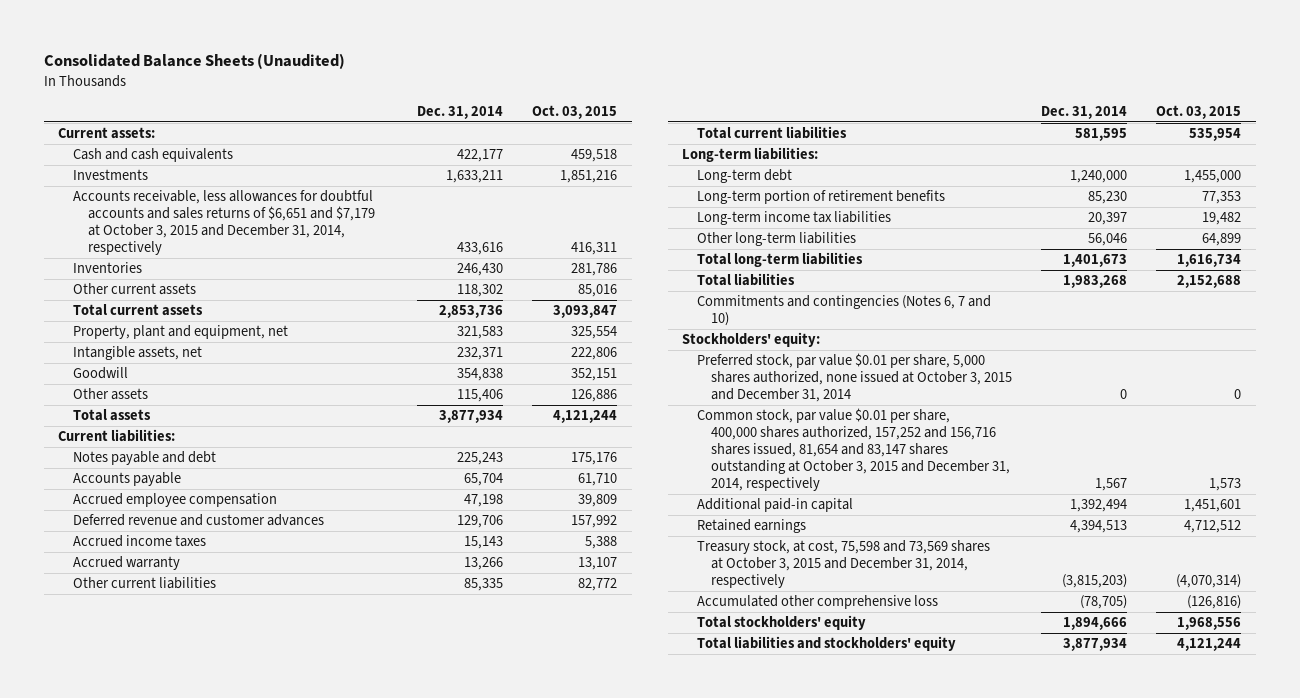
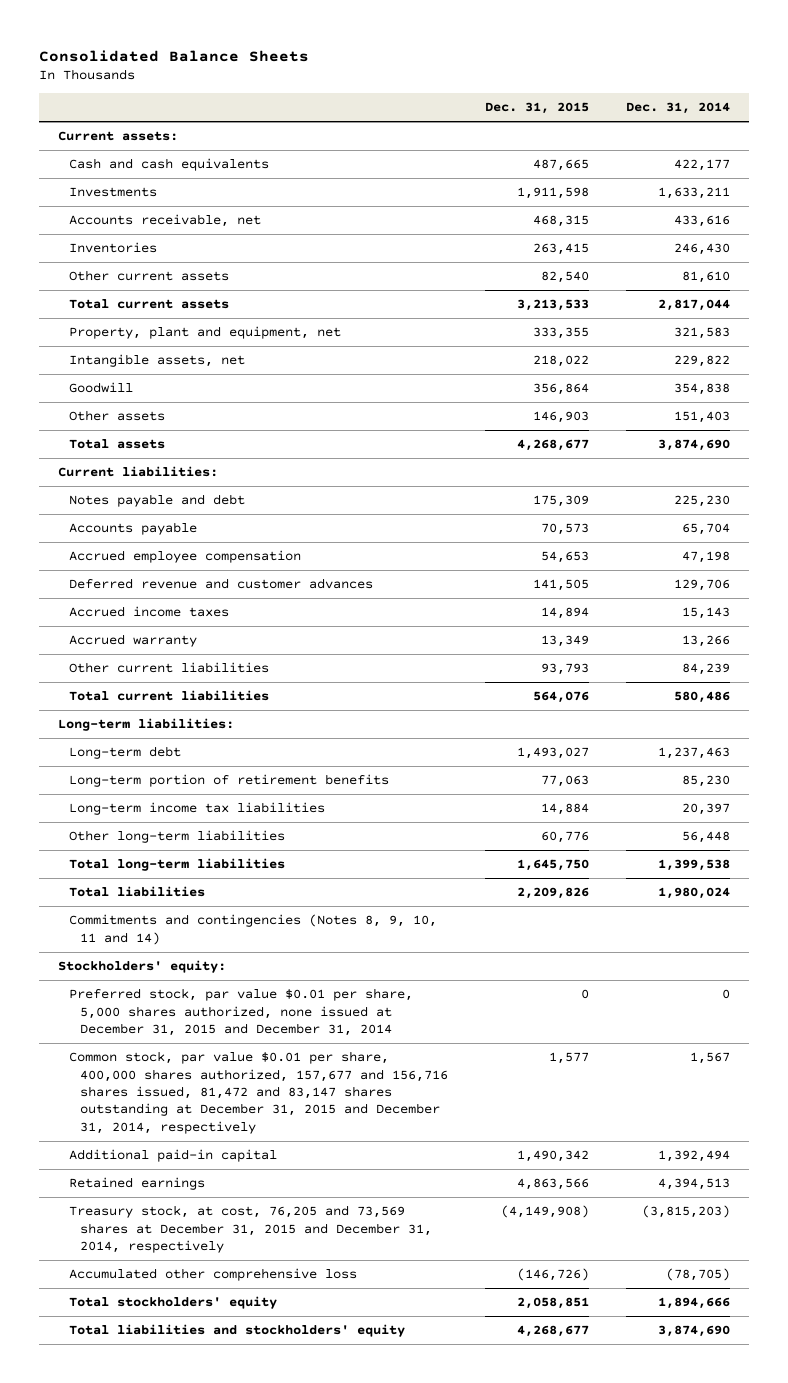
[44,53,346,70] Consolidated Balance Sheets (Unaudited) -> [38,49,309,62] Consolidated Balance Sheets
[532,104,618,119] Oct. 03, 2015 -> none
none -> [485,102,590,115] Dec. 31, 2015
[73,190,375,256] Accounts receivable, less allowances for doubtful accounts and sales returns of $6,651 and $7,179 at October 3, 2015 and December 31, 2014, respectively -> [68,214,261,228] Accounts receivable, net
[457,284,504,298] 118,302 -> [682,271,731,284] 81,610
[439,305,504,319] 2,853,736 -> [658,299,731,312] 2,817,044
[457,347,504,361] 232,371 -> [674,355,731,368] 229,822
[457,389,504,403] 115,406 -> [674,411,731,424] 151,403
[439,410,504,424] 3,877,934 -> [658,439,731,452] 3,874,690
[457,452,504,466] 225,243 -> [674,495,731,508] 225,230
[464,578,504,592] 85,335 -> [682,663,731,676] 84,239
[1075,128,1128,142] 581,595 -> [674,691,731,704] 580,486
[1070,170,1128,184] 1,240,000 -> [658,747,731,760] 1,237,463
[1088,233,1128,247] 56,046 -> [682,831,731,844] 56,448
[1063,254,1128,268] 1,401,673 -> [658,859,731,872] 1,399,538
[1063,275,1128,289] 1,983,268 -> [658,887,731,900] 1,980,024
[696,295,991,327] Commitments and contingencies (Notes 6, 7 and 10) -> [68,914,437,945] Commitments and contingencies (Notes 8, 9, 10, 11 and 14)
[696,353,1013,403] Preferred stock, par value $0.01 per share, 5,000 shares authorized, none issued at October 3, 2015 and December 31, 2014 -> [68,988,413,1037] Preferred stock, par value $0.01 per share, 5,000 shares authorized, none issued at December 31, 2015 and December 31, 2014
[696,408,1011,492] Common stock, par value $0.01 per share, 400,000 shares authorized, 157,252 and 156,716 shares issued, 81,654 and 83,147 shares outstanding at October 3, 2015 and December 31, 2014, respectively -> [68,1051,448,1134] Common stock, par value $0.01 per share, 400,000 shares authorized, 157,677 and 156,716 shares issued, 81,472 and 83,147 shares outstanding at December 31, 2015 and December 31, 2014, respectively
[696,540,990,589] Treasury stock, at cost, 75,598 and 73,569 shares at October 3, 2015 and December 31, 2014, respectively -> [68,1205,432,1254] Treasury stock, at cost, 76,205 and 73,569 shares at December 31, 2015 and December 31, 2014, respectively
[1063,638,1128,652] 3,877,934 -> [658,1325,731,1338] 3,874,690

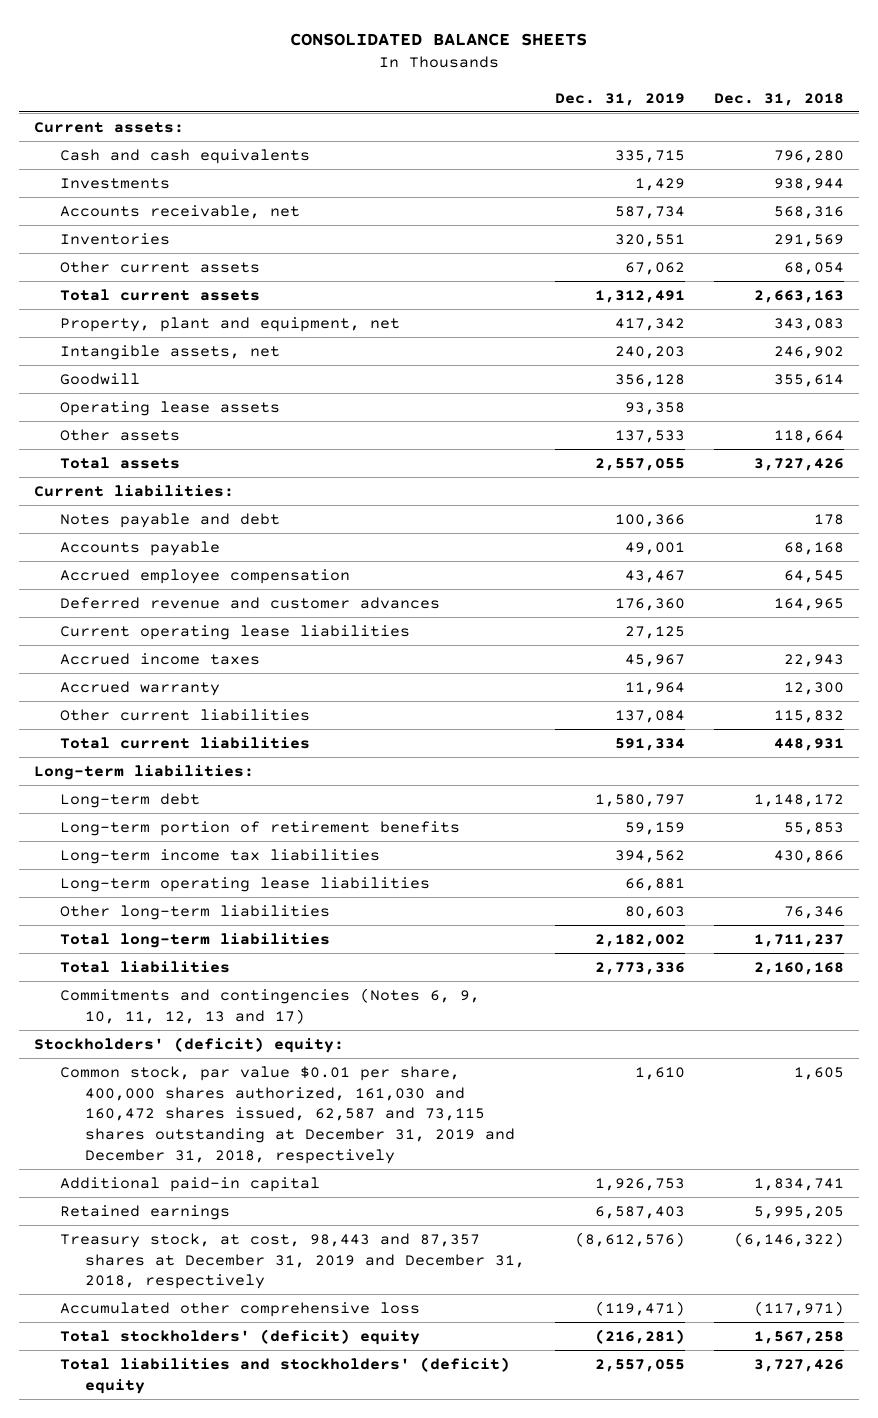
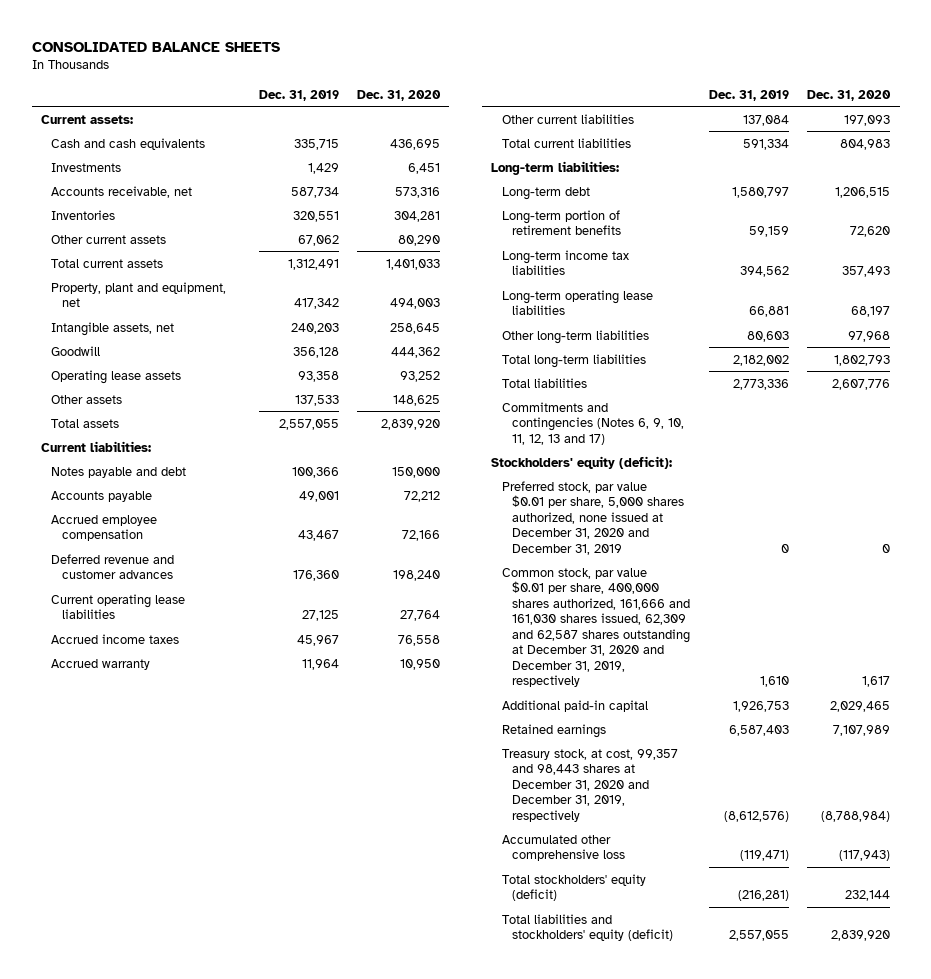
[714,92,845,106] Dec. 31, 2018 -> none
none -> [357,89,442,101] Dec. 31, 2020
[33,1036,344,1053] Stockholders' (deficit) equity: -> [491,455,673,469] Stockholders' equity (deficit):
none -> [501,480,685,555] Preferred stock, par value $0.01 per share, 5,000 shares authorized, none issued at December 31, 2020 and December 31, 2019
[59,1065,516,1164] Common stock, par value $0.01 per share, 400,000 shares authorized, 161,030 and 160,472 shares issued, 62,587 and 73,115 shares outstanding at December 31, 2019 and December 31, 2018, respectively -> [501,567,691,688] Common stock, par value $0.01 per share, 400,000 shares authorized, 161,666 and 161,030 shares issued, 62,309 and 62,587 shares outstanding at December 31, 2020 and December 31, 2019, respectively
[59,1232,526,1290] Treasury stock, at cost, 98,443 and 87,357 shares at December 31, 2019 and December 31, 2018, respectively -> [501,748,678,822] Treasury stock, at cost, 99,357 and 98,443 shares at December 31, 2020 and December 31, 2019, respectively
[59,1328,420,1345] Total stockholders' (deficit) equity -> [501,873,646,902] Total stockholders' equity (deficit)
[59,1356,510,1394] Total liabilities and stockholders' (deficit) equity -> [501,913,674,942] Total liabilities and stockholders' equity (deficit)

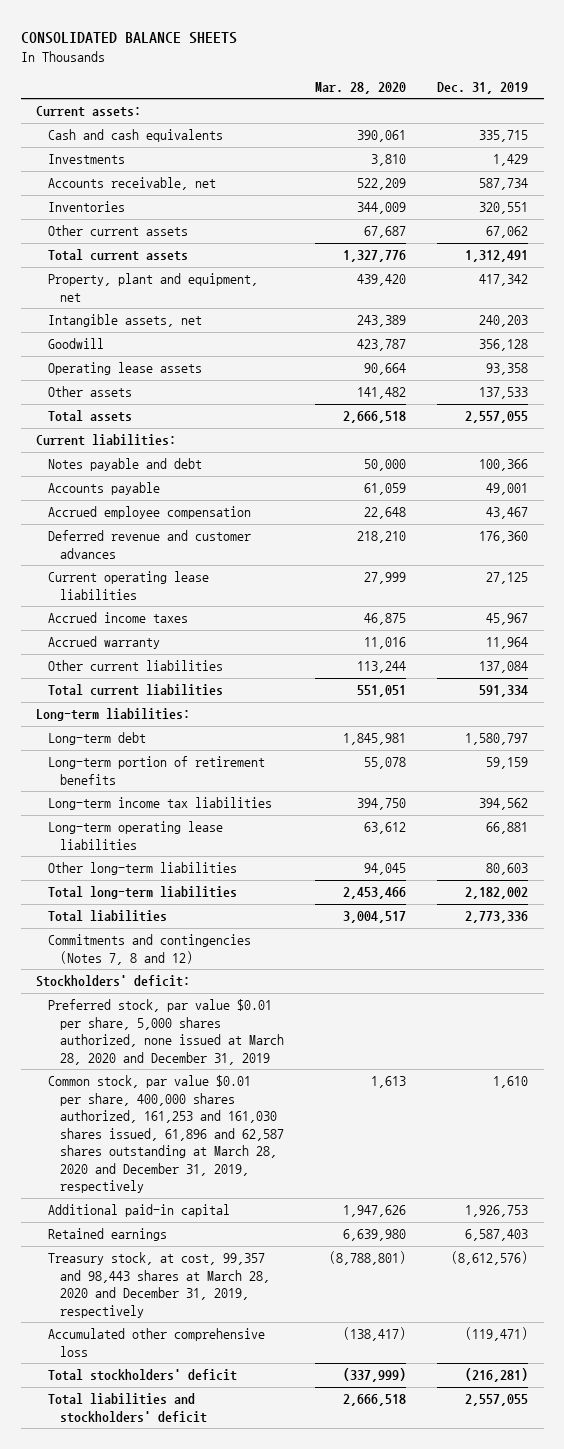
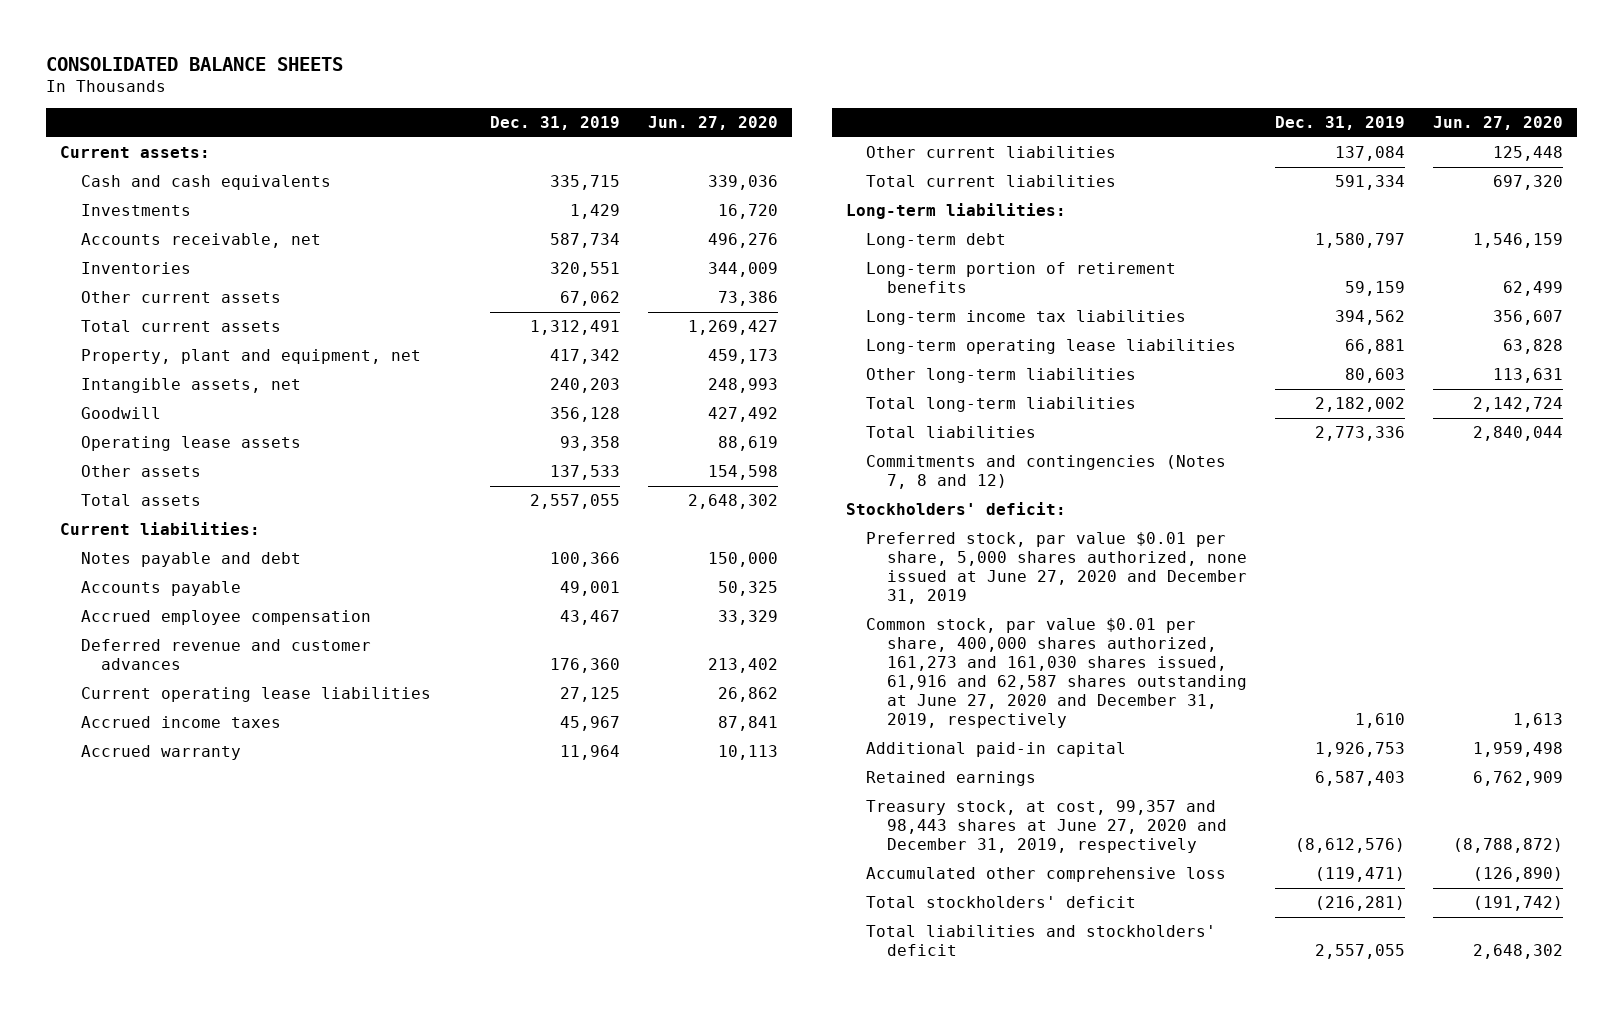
[315,81,407,94] Mar. 28, 2020 -> none
none -> [647,116,778,131] Jun. 27, 2020
[48,999,285,1065] Preferred stock, par value $0.01 per share, 5,000 shares authorized, none issued at March 28, 2020 and December 31, 2019 -> [866,532,1247,605] Preferred stock, par value $0.01 per share, 5,000 shares authorized, none issued at June 27, 2020 and December 31, 2019
[48,1075,285,1193] Common stock, par value $0.01 per share, 400,000 shares authorized, 161,253 and 161,030 shares issued, 61,896 and 62,587 shares outstanding at March 28, 2020 and December 31, 2019, respectively -> [866,618,1247,729] Common stock, par value $0.01 per share, 400,000 shares authorized, 161,273 and 161,030 shares issued, 61,916 and 62,587 shares outstanding at June 27, 2020 and December 31, 2019, respectively
[48,1252,271,1318] Treasury stock, at cost, 99,357 and 98,443 shares at March 28, 2020 and December 31, 2019, respectively -> [866,800,1227,854] Treasury stock, at cost, 99,357 and 98,443 shares at June 27, 2020 and December 31, 2019, respectively

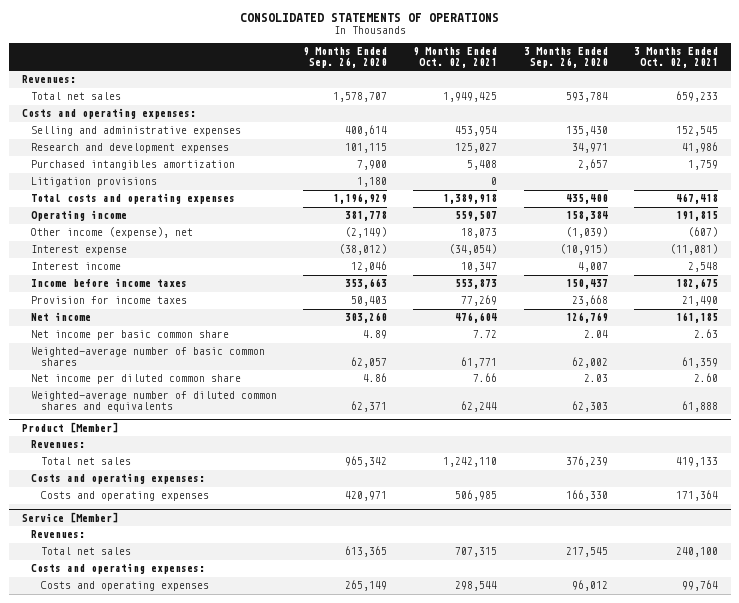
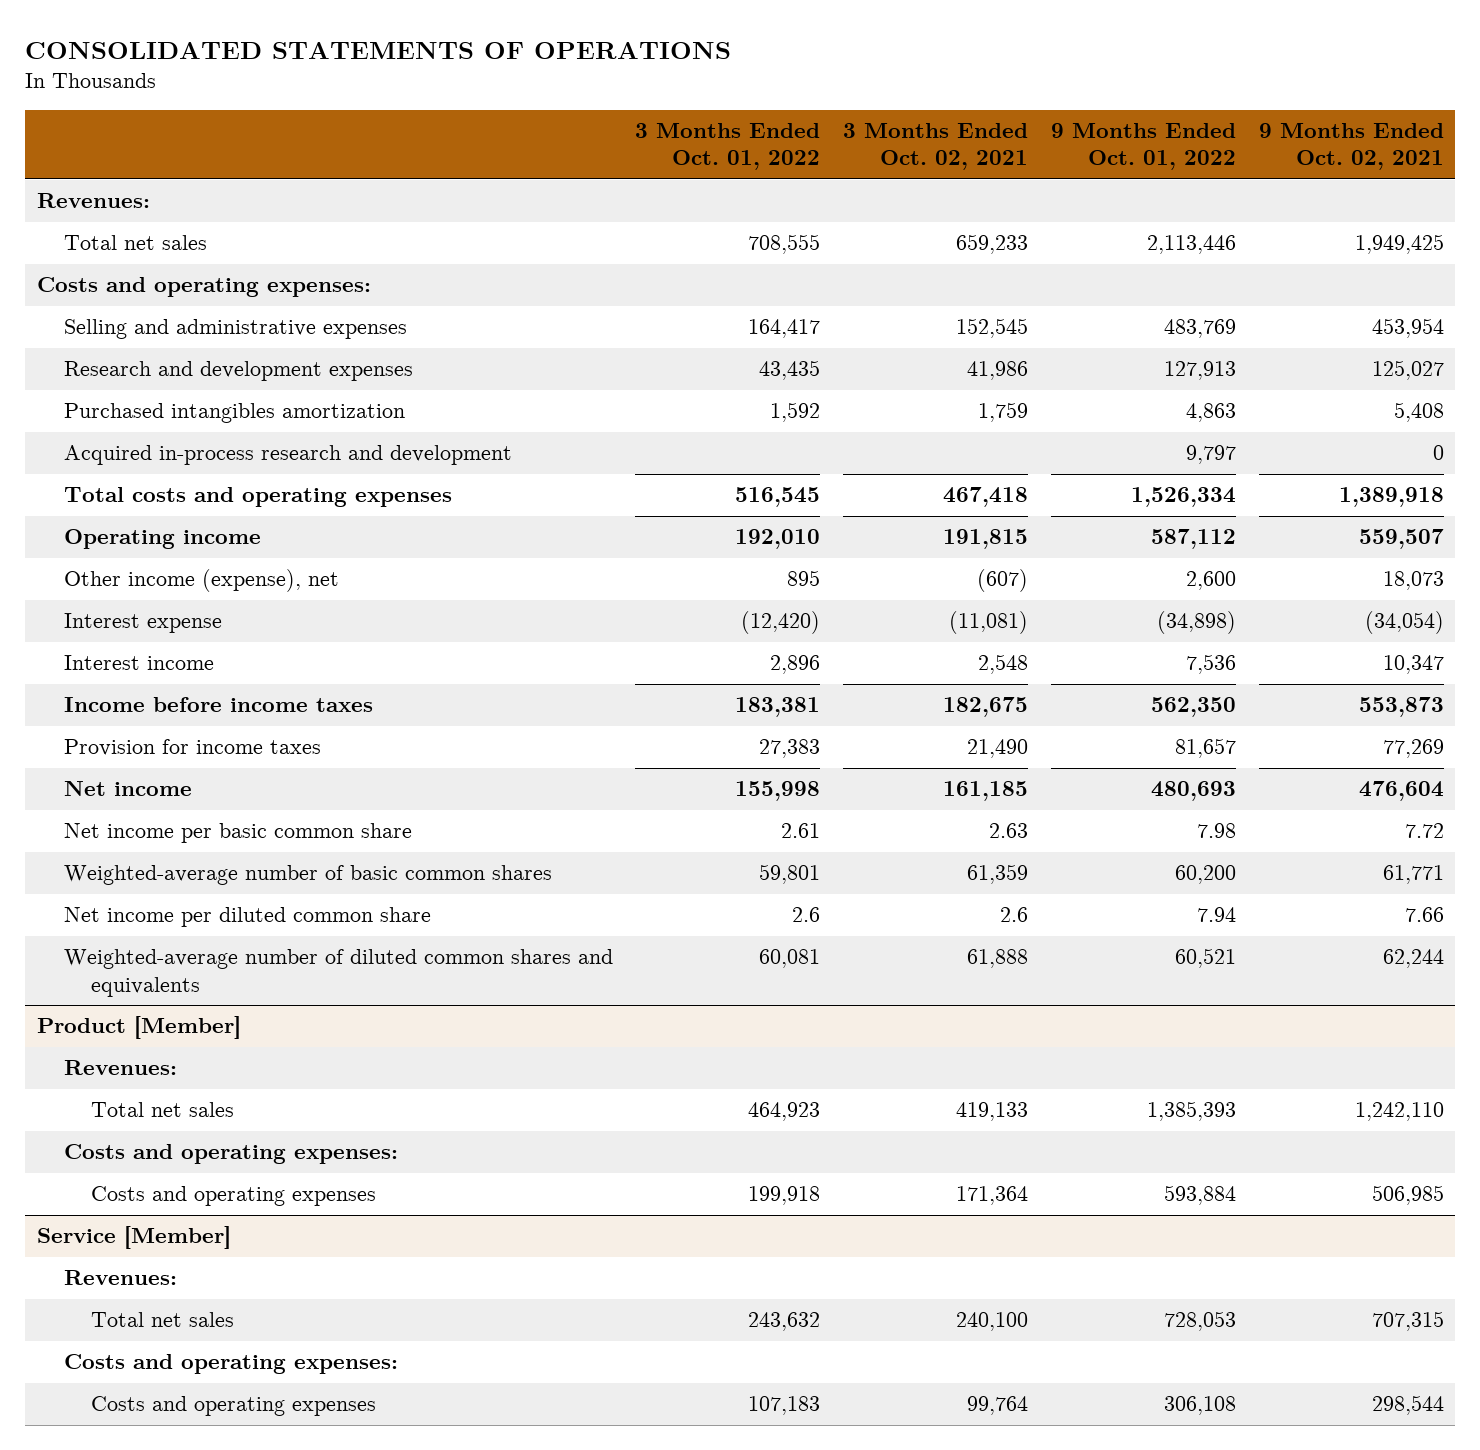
[303,47,388,68] 9 Months Ended Sep. 26, 2020 -> none
[523,47,608,68] 3 Months Ended Sep. 26, 2020 -> none
none -> [635,123,821,171] 3 Months Ended Oct. 01, 2022
none -> [1051,123,1237,171] 9 Months Ended Oct. 01, 2022
[31,177,158,188] Litigation provisions -> none
none -> [63,445,512,466] Acquired in-process research and development
[693,373,718,383] 2.60 -> [1000,907,1029,923] 2.6

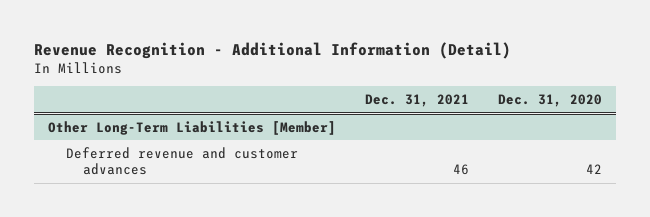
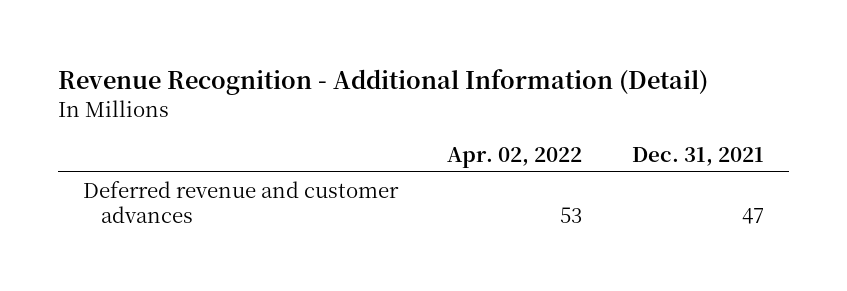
[497,94,602,108] Dec. 31, 2020 -> none
none -> [447,146,583,168] Apr. 02, 2022
[48,120,337,135] Other Long-Term Liabilities [Member] -> none
[453,164,470,176] 46 -> [741,208,764,225] 47

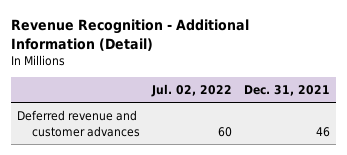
[447,146,583,168] Apr. 02, 2022 -> none
none -> [150,83,232,97] Jul. 02, 2022
[741,208,764,225] 47 -> [316,126,331,137] 46

